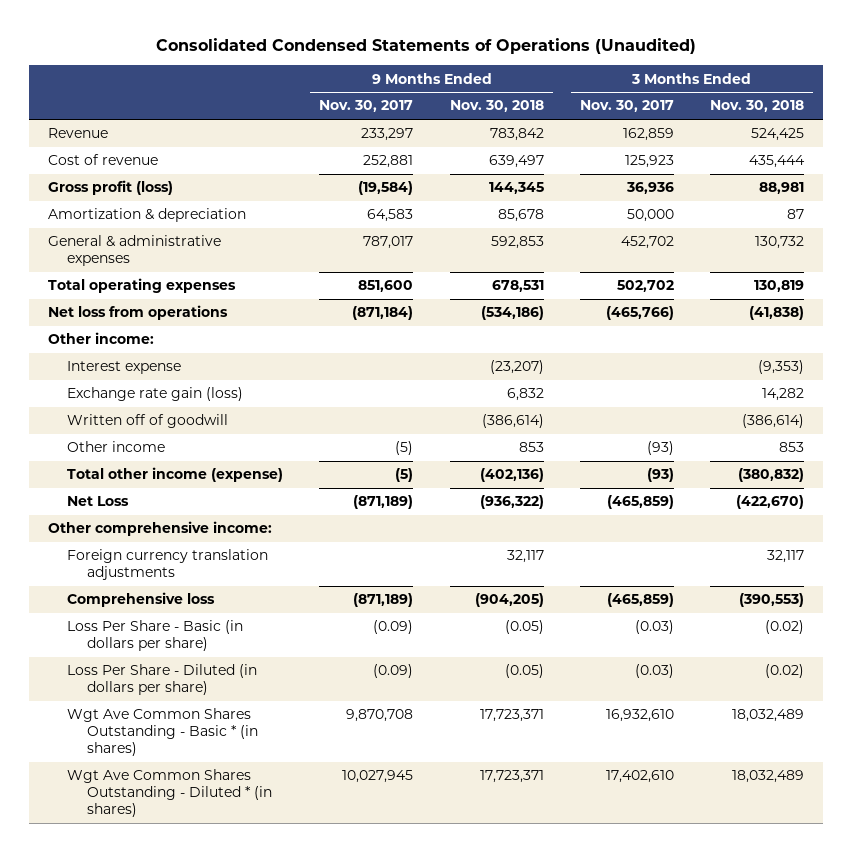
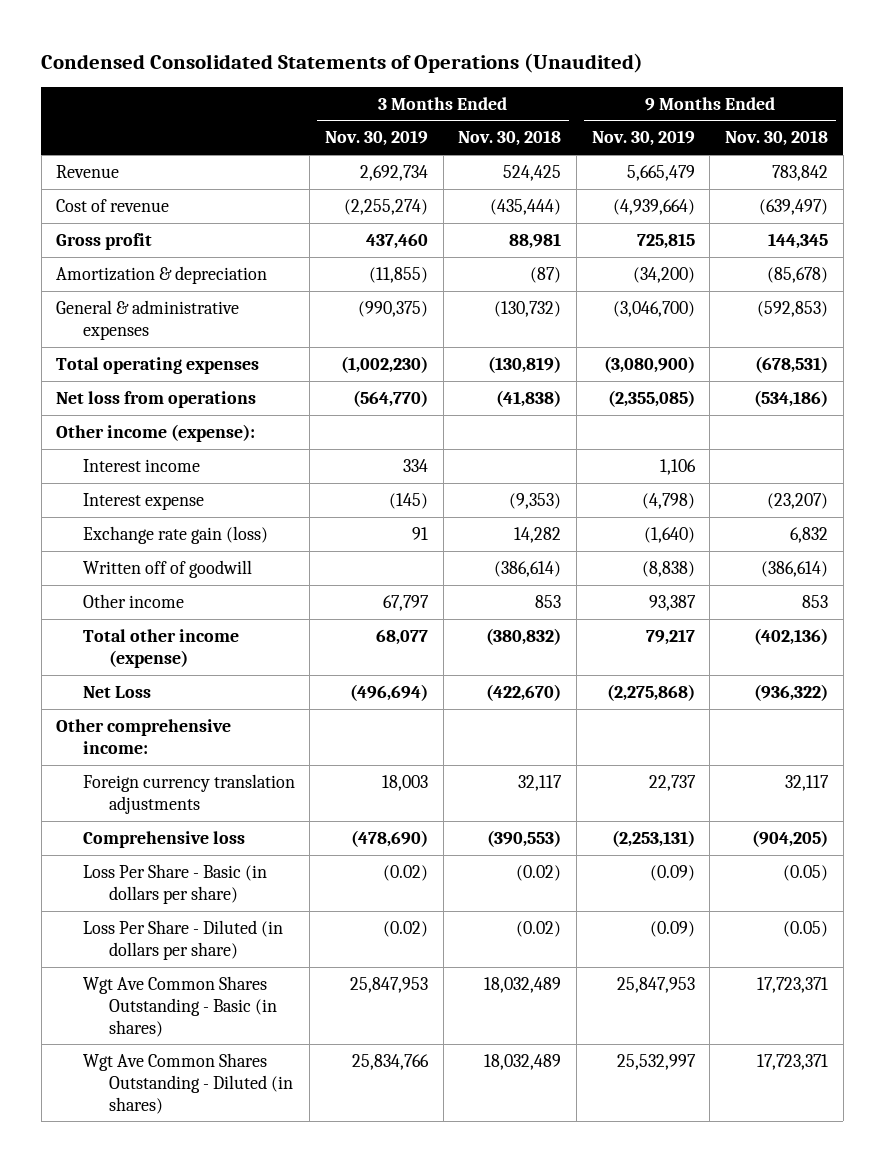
[156,38,697,55] Consolidated Condensed Statements of Operations (Unaudited) -> [41,52,644,73] Condensed Consolidated Statements of Operations (Unaudited)
[319,100,414,113] Nov. 30, 2017 -> none
[580,100,675,113] Nov. 30, 2017 -> none
none -> [324,130,428,147] Nov. 30, 2019
none -> [591,130,695,147] Nov. 30, 2019
[488,155,544,169] 639,497 -> [759,198,829,215] (639,497)
[749,155,806,169] 435,444 -> [490,198,562,215] (435,444)
[47,180,173,196] Gross profit (loss) -> [56,232,153,250] Gross profit
[497,209,544,223] 85,678 -> [767,266,829,283] (85,678)
[787,209,805,220] 87 -> [530,266,562,283] (87)
[490,236,544,250] 592,853 -> [757,300,829,317] (592,853)
[755,236,805,250] 130,732 -> [494,300,562,317] (130,732)
[491,280,544,293] 678,531 -> [755,355,829,373] (678,531)
[754,280,805,293] 130,819 -> [488,355,562,373] (130,819)
[47,332,154,345] Other income: -> [56,423,256,442] Other income (expense):
none -> [82,458,200,472] Interest income
[67,708,258,757] Wgt Ave Common Shares Outstanding - Basic * (in shares) -> [82,975,277,1037] Wgt Ave Common Shares Outstanding - Basic (in shares)
[67,769,272,818] Wgt Ave Common Shares Outstanding - Diluted * (in shares) -> [82,1052,293,1114] Wgt Ave Common Shares Outstanding - Diluted (in shares)

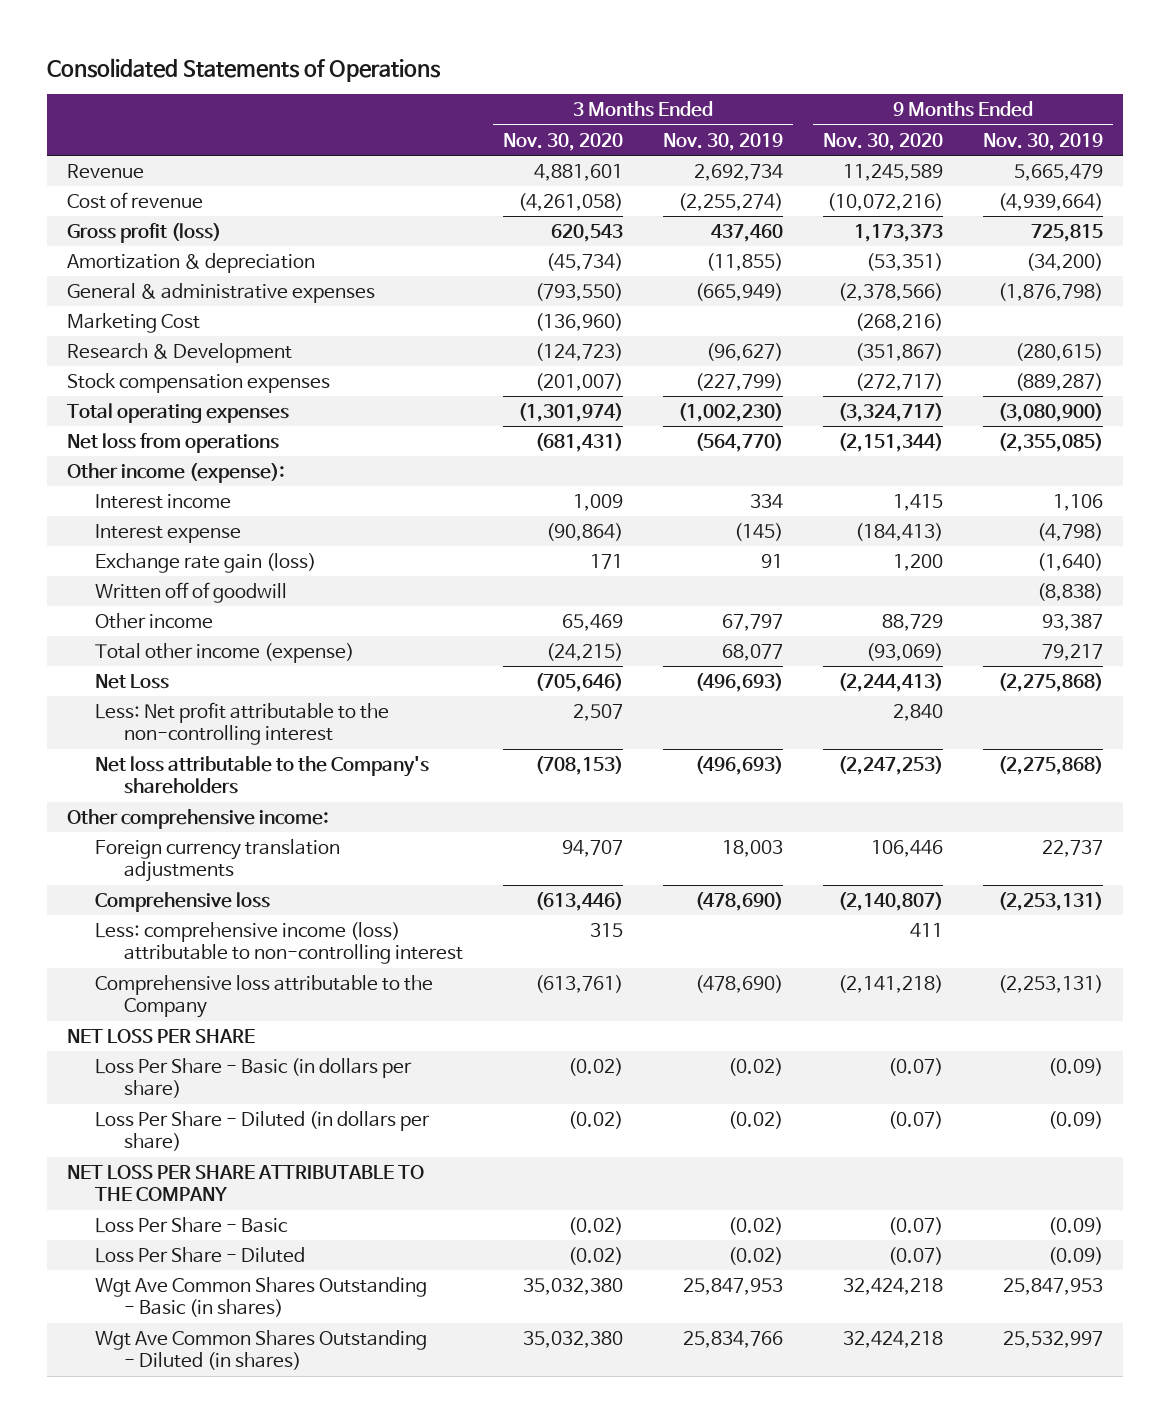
[41,52,644,73] Condensed Consolidated Statements of Operations (Unaudited) -> [46,57,441,82] Consolidated Statements of Operations
[458,130,562,147] Nov. 30, 2018 -> none
[725,130,829,147] Nov. 30, 2018 -> none
none -> [502,132,623,151] Nov. 30, 2020
none -> [823,132,944,151] Nov. 30, 2020
[56,232,153,250] Gross profit -> [66,222,221,243] Gross profit (loss)
[357,300,428,317] (990,375) -> [694,282,783,301] (665,949)
[612,300,695,317] (3,046,700) -> [998,282,1104,301] (1,876,798)
none -> [66,312,200,333] Marketing Cost
none -> [66,342,292,363] Research & Development
none -> [66,372,330,393] Stock compensation expenses
[349,683,428,701] (496,694) -> [694,672,783,692] (496,693)
none -> [95,701,390,746] Less: Net profit attributable to the non-controlling interest
none -> [95,755,430,795] Net loss attributable to the Company's shareholders
none -> [95,921,463,965] Less: comprehensive income (loss) attributable to non-controlling interest
none -> [95,974,434,1019] Comprehensive loss attributable to the Company
none -> [66,1028,255,1043] NET LOSS PER SHARE
none -> [66,1164,424,1202] NET LOSS PER SHARE ATTRIBUTABLE TO THE COMPANY
none -> [95,1216,289,1233] Loss Per Share - Basic
none -> [95,1246,306,1263] Loss Per Share - Diluted

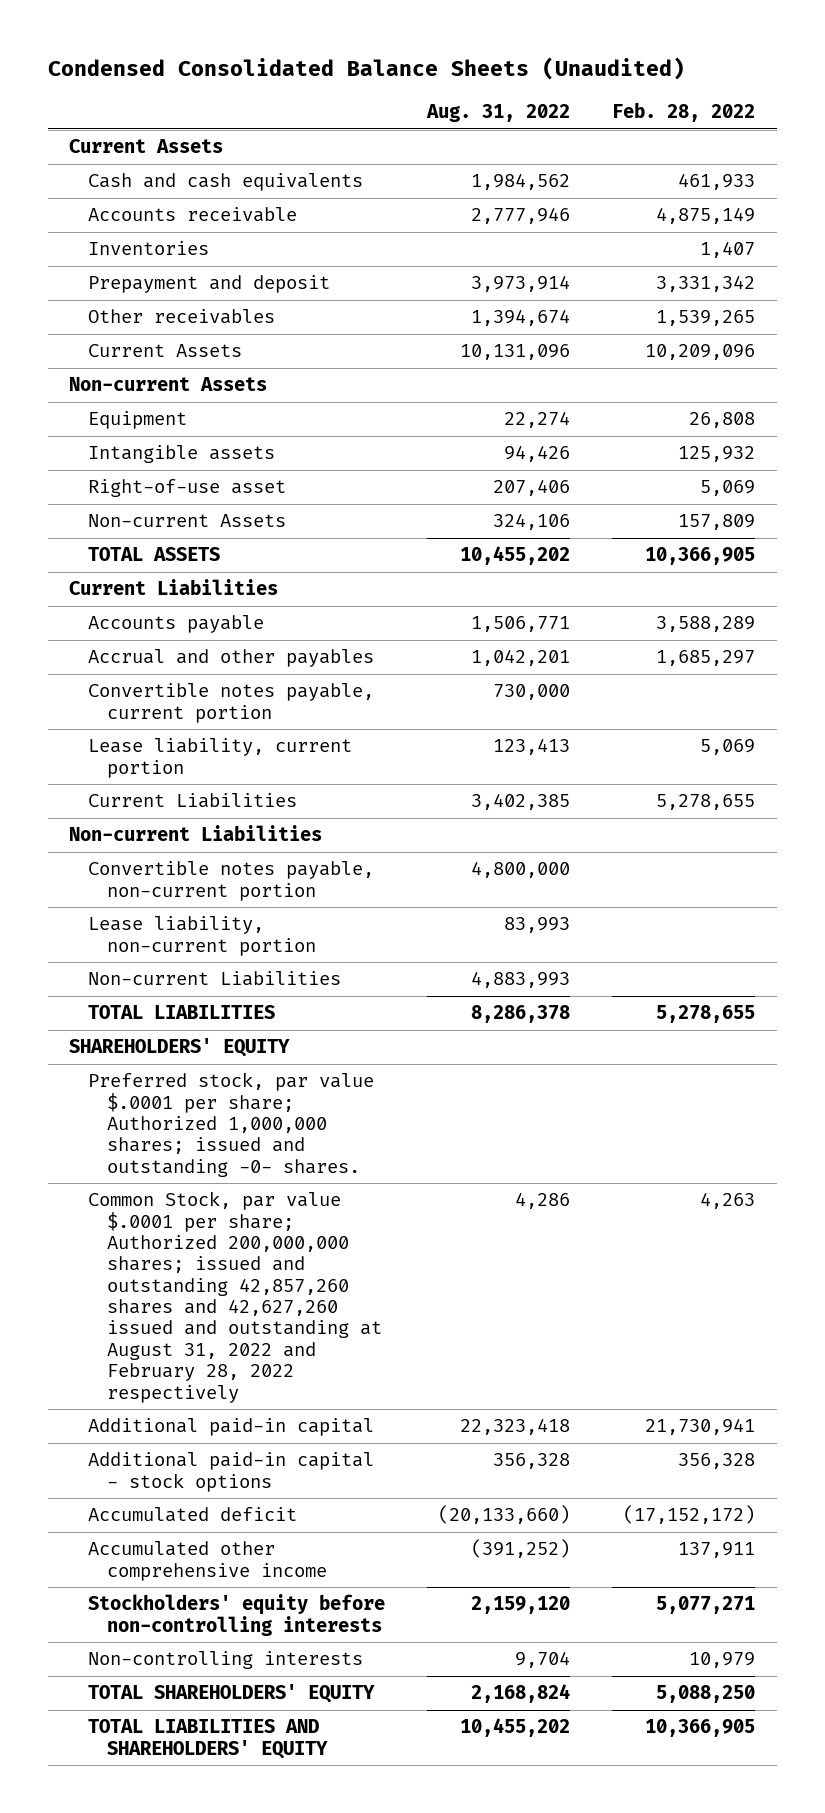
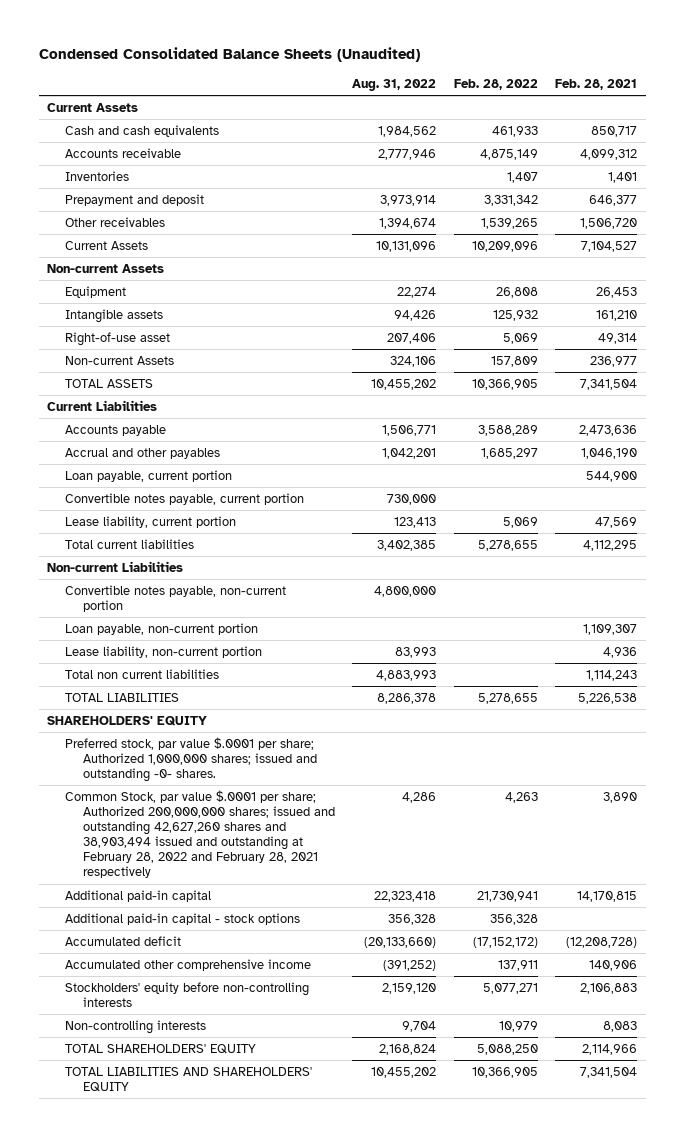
none -> [555,78,638,90] Feb. 28, 2021
none -> [65,470,233,483] Loan payable, current portion
[88,793,298,809] Current Liabilities -> [65,539,195,550] Total current liabilities
none -> [65,623,259,636] Loan payable, non-current portion
[88,971,342,987] Non-current Liabilities -> [65,669,220,680] Total non current liabilities
[88,1191,383,1403] Common Stock, par value $.0001 per share; Authorized 200,000,000 shares; issued and outstanding 42,857,260 shares and 42,627,260 issued and outstanding at August 31, 2022 and February 28, 2022 respectively -> [65,790,335,879] Common Stock, par value $.0001 per share; Authorized 200,000,000 shares; issued and outstanding 42,627,260 shares and 38,903,494 issued and outstanding at February 28, 2022 and February 28, 2021 respectively

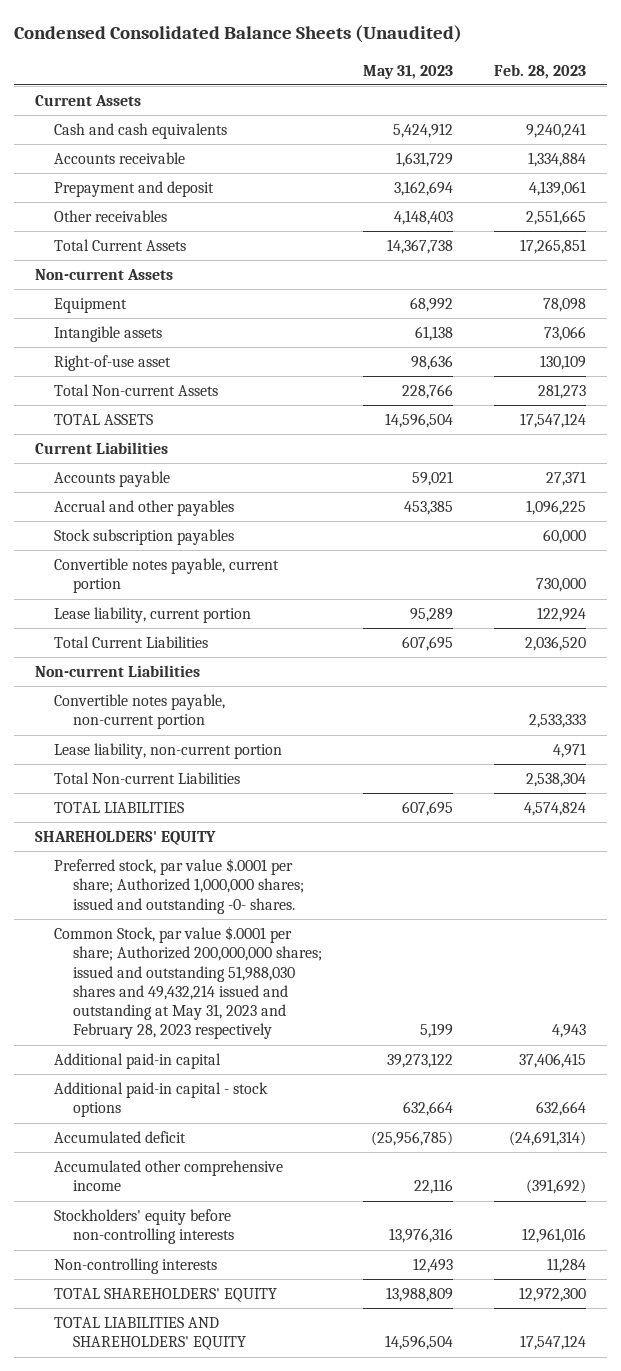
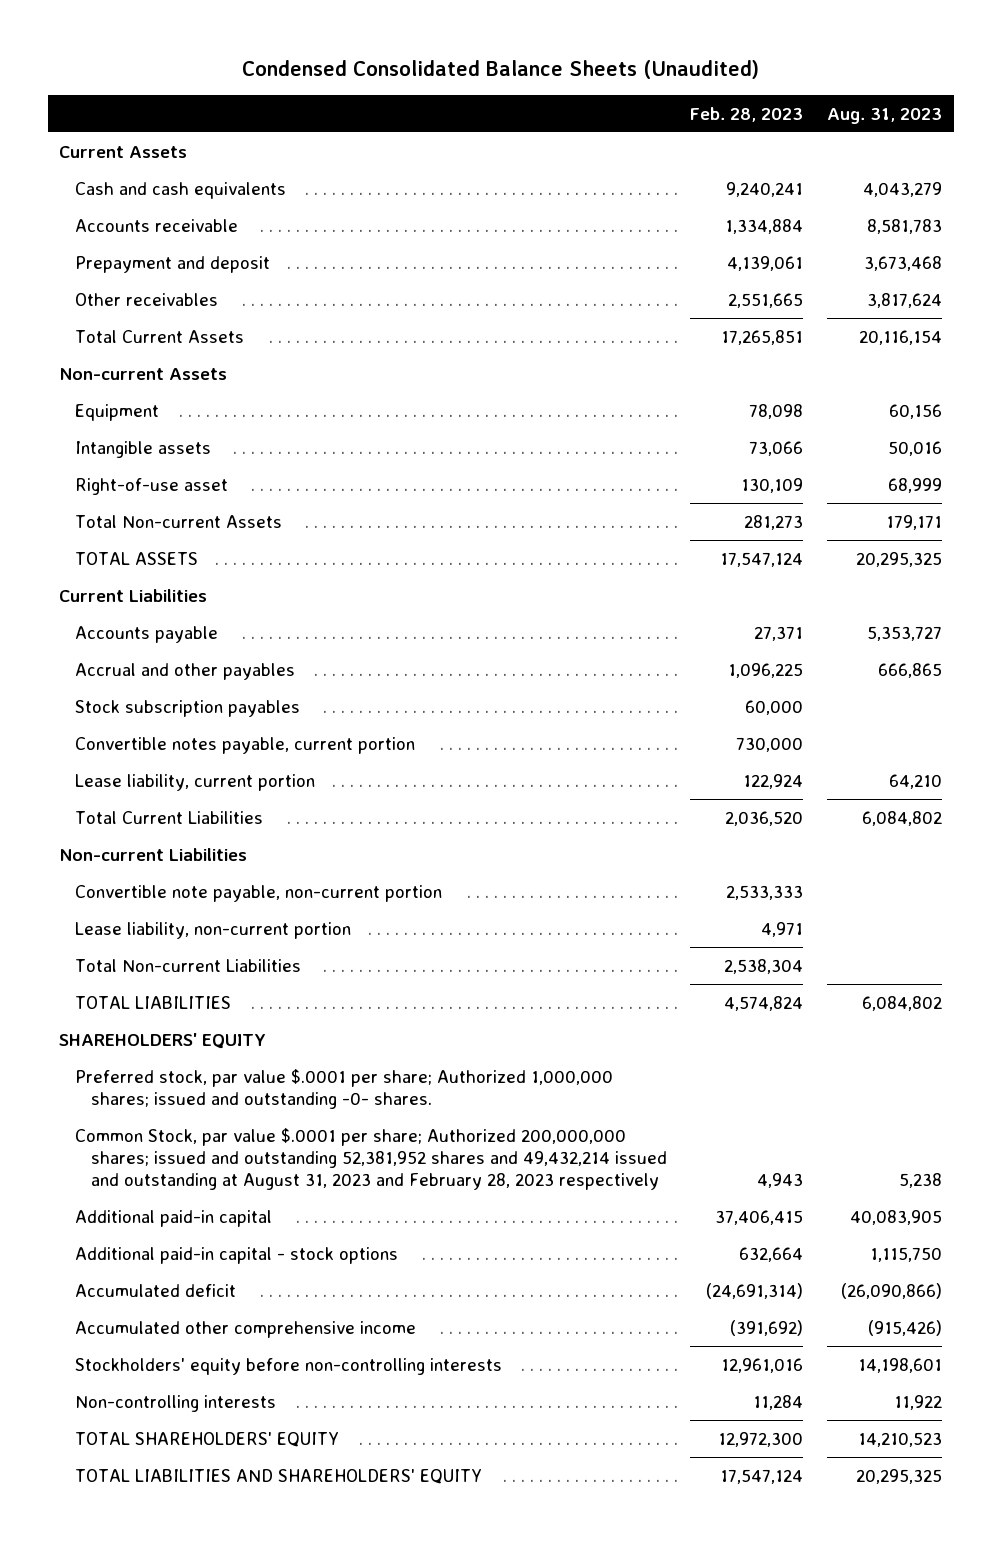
[363,64,454,79] May 31, 2023 -> none
none -> [827,107,943,124] Aug. 31, 2023
[53,694,225,730] Convertible notes payable, non-current portion -> [75,884,443,902] Convertible note payable, non-current portion
[53,926,322,1040] Common Stock, par value $.0001 per share; Authorized 200,000,000 shares; issued and outstanding 51,988,030 shares and 49,432,214 issued and outstanding at May 31, 2023 and February 28, 2023 respectively -> [75,1127,667,1191] Common Stock, par value $.0001 per share; Authorized 200,000,000 shares; issued and outstanding 52,381,952 shares and 49,432,214 issued and outstanding at August 31, 2023 and February 28, 2023 respectively

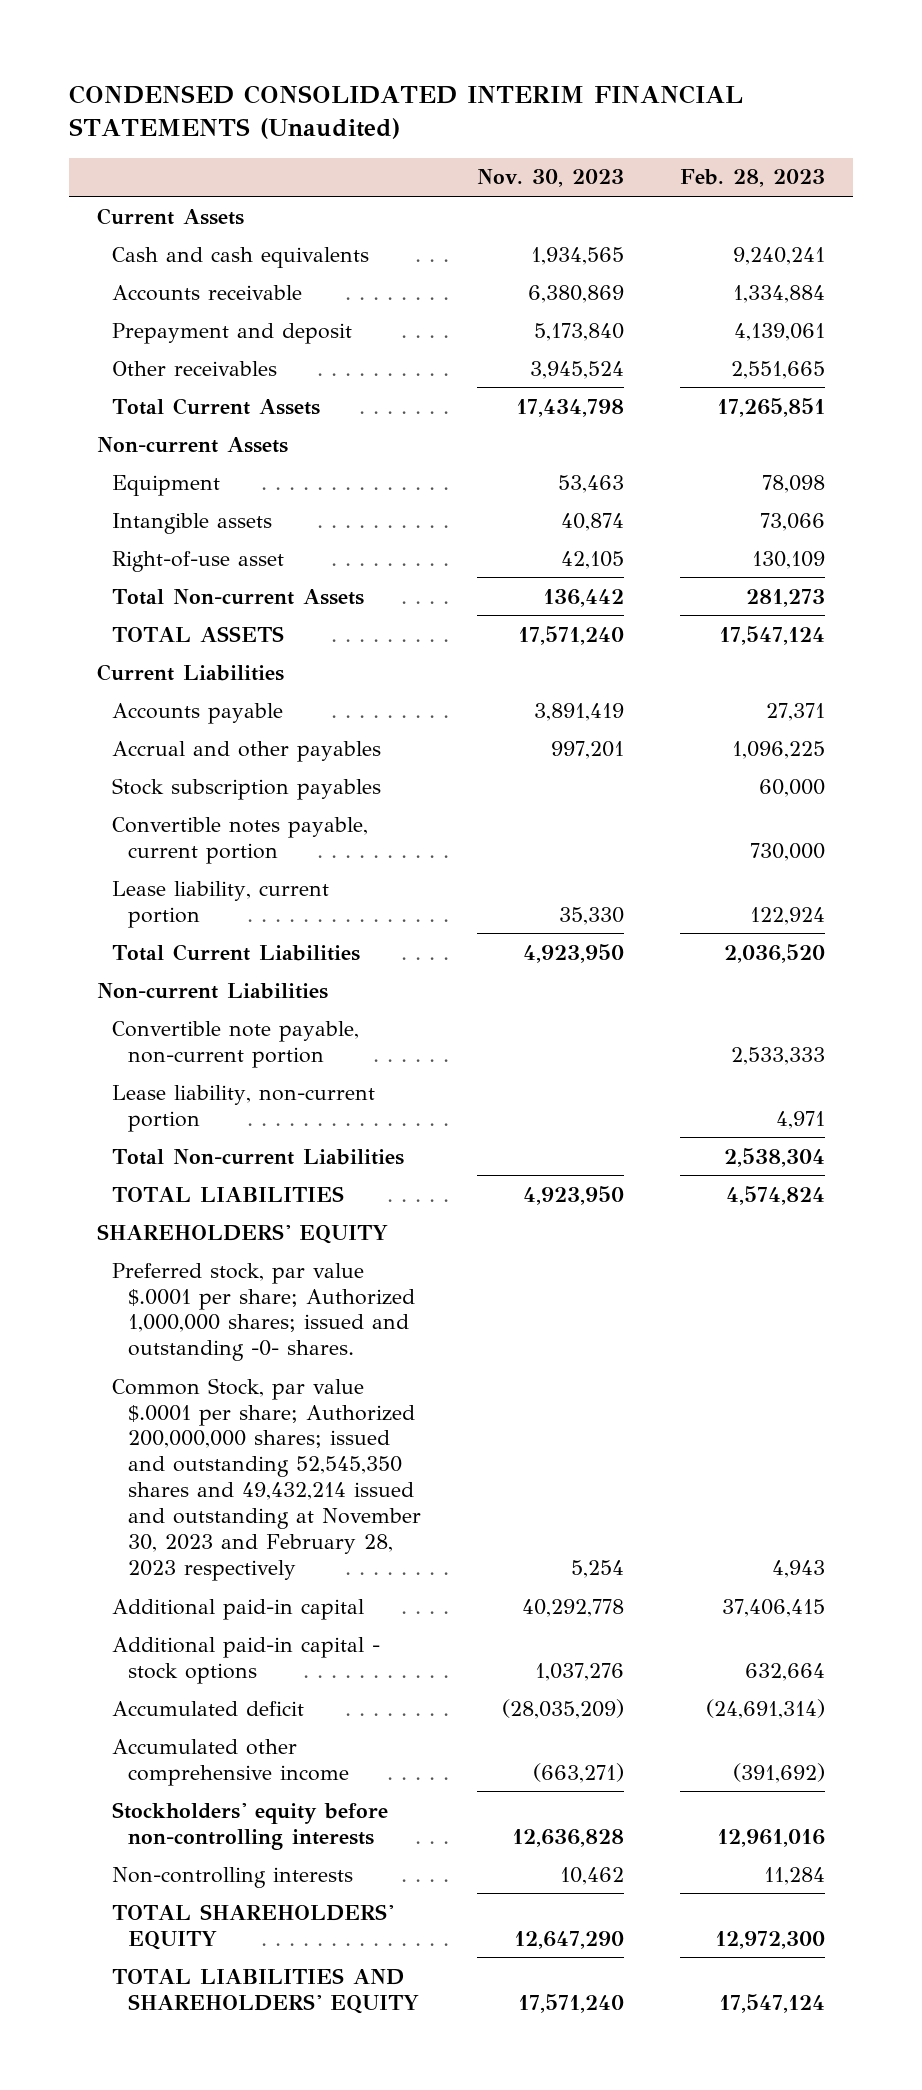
[241,60,759,80] Condensed Consolidated Balance Sheets (Unaudited) -> [68,84,743,140] CONDENSED CONSOLIDATED INTERIM FINANCIAL STATEMENTS (Unaudited)
[827,107,943,124] Aug. 31, 2023 -> none
none -> [476,169,624,188] Nov. 30, 2023
[75,1127,667,1191] Common Stock, par value $.0001 per share; Authorized 200,000,000 shares; issued and outstanding 52,381,952 shares and 49,432,214 issued and outstanding at August 31, 2023 and February 28, 2023 respectively -> [112,1377,421,1582] Common Stock, par value $.0001 per share; Authorized 200,000,000 shares; issued and outstanding 52,545,350 shares and 49,432,214 issued and outstanding at November 30, 2023 and February 28, 2023 respectively

